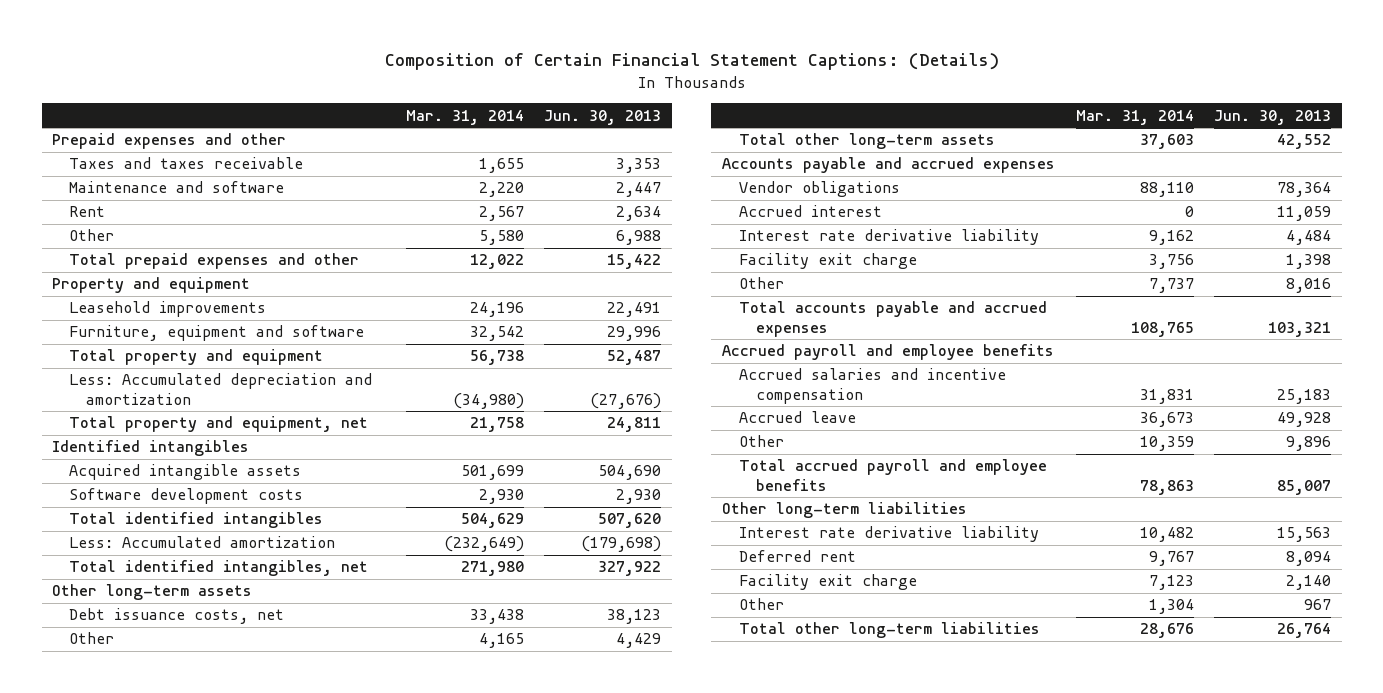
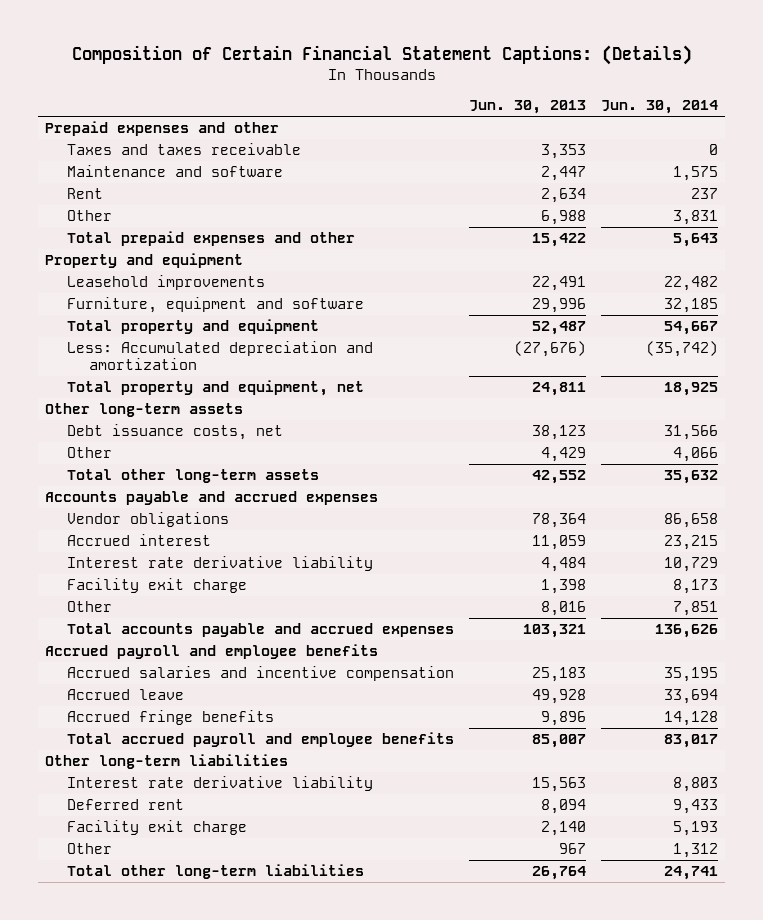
[405,109,524,125] Mar. 31, 2014 -> none
none -> [600,100,718,115] Jun. 30, 2014
[51,440,249,457] Identified intangibles -> none
[69,464,302,481] Acquired intangible assets -> none
[69,488,304,505] Software development costs -> none
[69,512,324,529] Total identified intangibles -> none
[69,536,336,549] Less: Accumulated amortization -> none
[69,560,369,577] Total identified intangibles, net -> none
[738,435,784,448] Other -> [67,709,275,725] Accrued fringe benefits

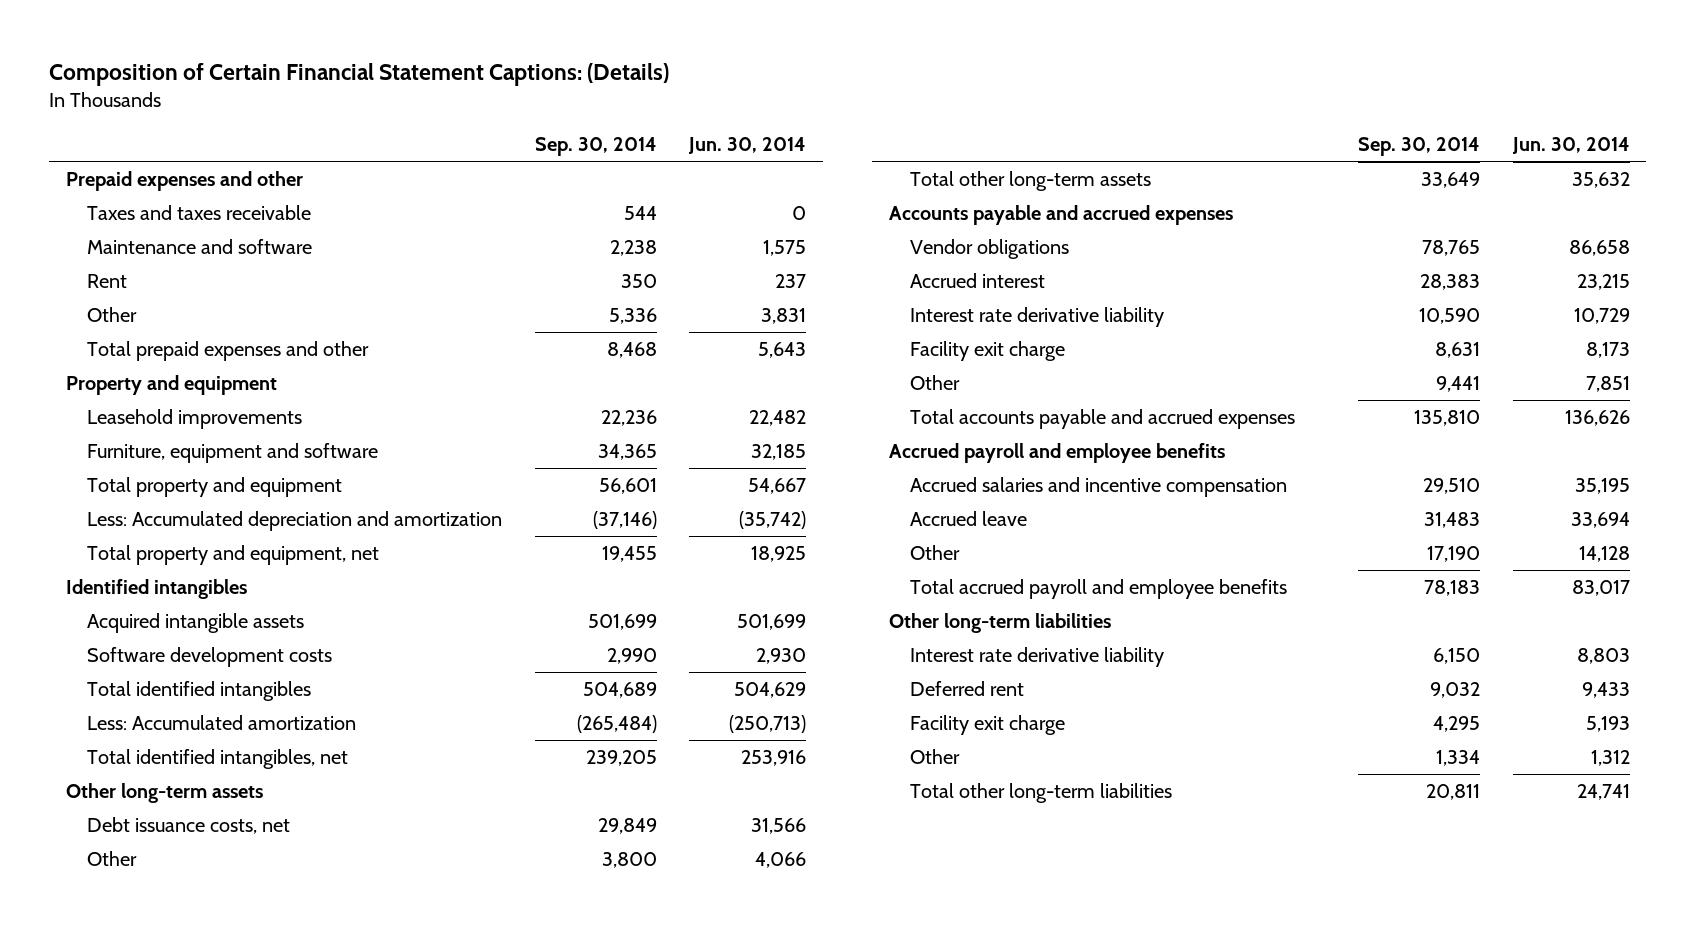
[469,100,587,115] Jun. 30, 2013 -> none
none -> [534,136,657,156] Sep. 30, 2014
none -> [65,579,247,600] Identified intangibles
none -> [86,613,304,634] Acquired intangible assets
none -> [86,647,332,668] Software development costs
none -> [86,681,311,702] Total identified intangibles
none -> [86,715,356,731] Less: Accumulated amortization
none -> [86,749,348,770] Total identified intangibles, net
[67,709,275,725] Accrued fringe benefits -> [910,545,961,561] Other

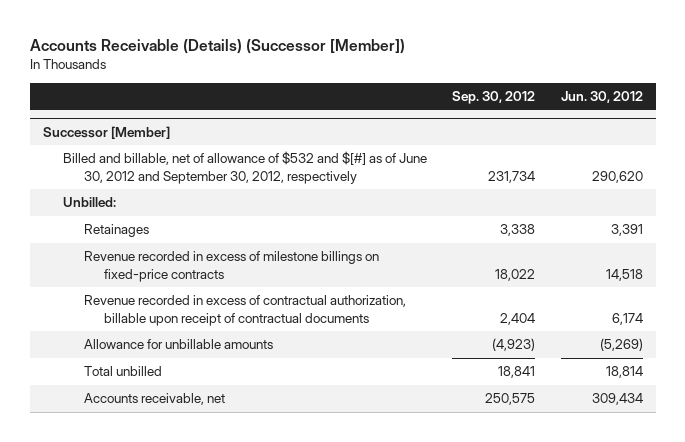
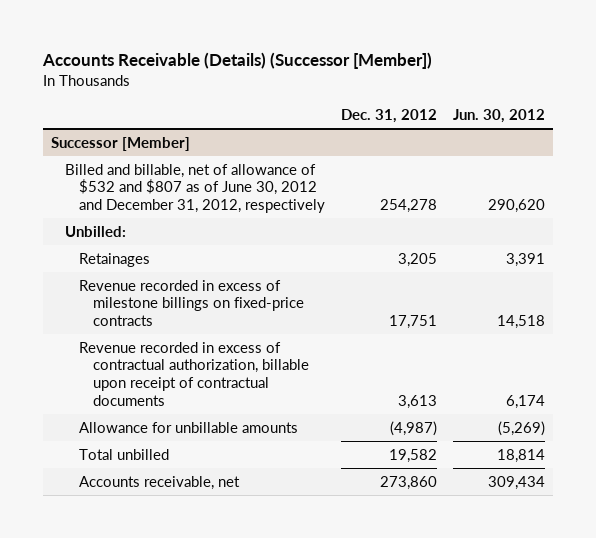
[452,90,536,104] Sep. 30, 2012 -> none
none -> [341,109,438,124] Dec. 31, 2012
[63,151,428,184] Billed and billable, net of allowance of $532 and $[#] as of June 30, 2012 and September 30, 2012, respectively -> [64,163,325,214] Billed and billable, net of allowance of $532 and $807 as of June 30, 2012 and December 31, 2012, respectively

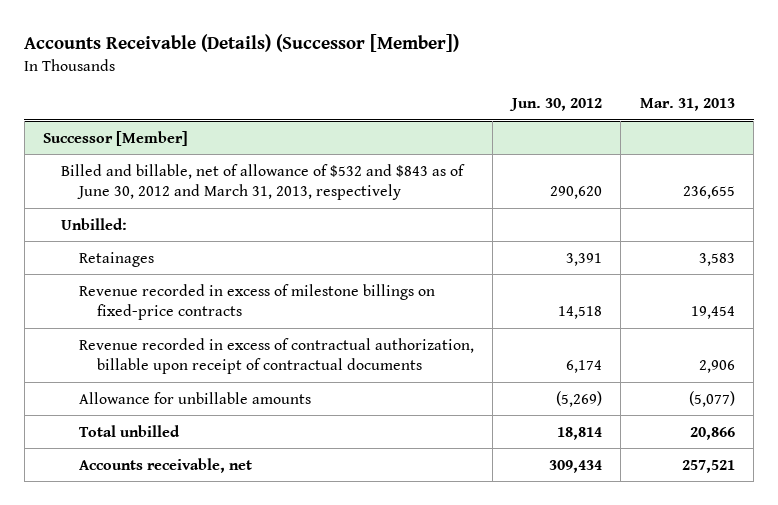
[341,109,438,124] Dec. 31, 2012 -> none
none -> [639,98,735,112] Mar. 31, 2013
[64,163,325,214] Billed and billable, net of allowance of $532 and $807 as of June 30, 2012 and December 31, 2012, respectively -> [61,163,466,201] Billed and billable, net of allowance of $532 and $843 as of June 30, 2012 and March 31, 2013, respectively

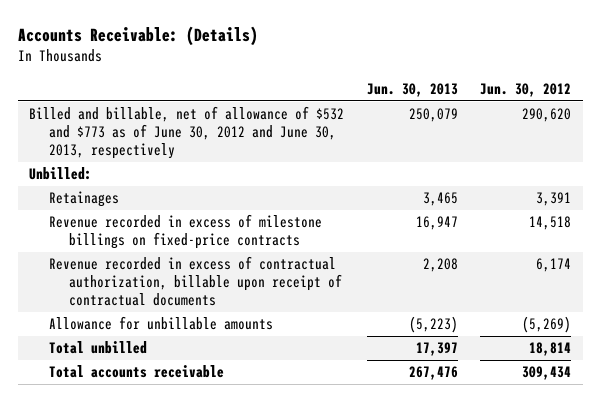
[24,33,460,52] Accounts Receivable (Details) (Successor [Member]) -> [17,25,258,46] Accounts Receivable: (Details)
[639,98,735,112] Mar. 31, 2013 -> none
none -> [366,82,458,97] Jun. 30, 2013
[43,130,189,146] Successor [Member] -> none
[61,163,466,201] Billed and billable, net of allowance of $532 and $843 as of June 30, 2012 and March 31, 2013, respectively -> [28,106,344,160] Billed and billable, net of allowance of $532 and $773 as of June 30, 2012 and June 30, 2013, respectively
[78,457,252,473] Accounts receivable, net -> [48,365,224,379] Total accounts receivable

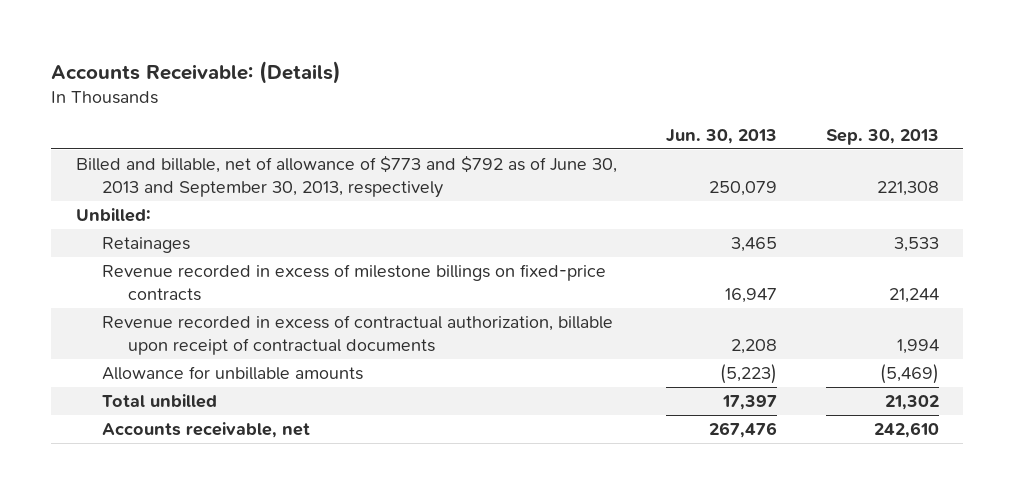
[480,82,572,97] Jun. 30, 2012 -> none
none -> [825,128,939,145] Sep. 30, 2013
[28,106,344,160] Billed and billable, net of allowance of $532 and $773 as of June 30, 2012 and June 30, 2013, respectively -> [75,155,617,199] Billed and billable, net of allowance of $773 and $792 as of June 30, 2013 and September 30, 2013, respectively
[48,365,224,379] Total accounts receivable -> [101,422,310,439] Accounts receivable, net

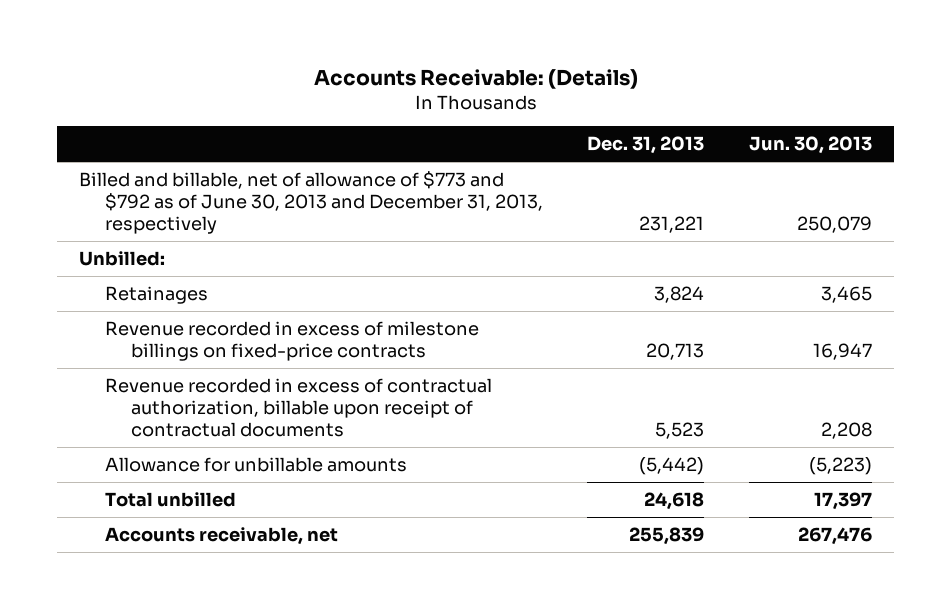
[825,128,939,145] Sep. 30, 2013 -> none
none -> [587,136,705,155] Dec. 31, 2013
[75,155,617,199] Billed and billable, net of allowance of $773 and $792 as of June 30, 2013 and September 30, 2013, respectively -> [79,171,543,235] Billed and billable, net of allowance of $773 and $792 as of June 30, 2013 and December 31, 2013, respectively

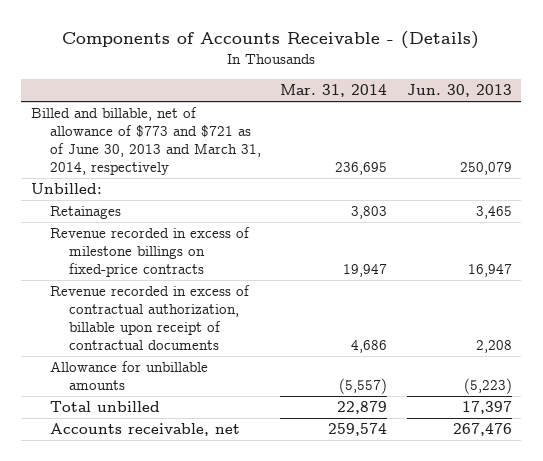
[313,68,638,89] Accounts Receivable: (Details) -> [62,31,480,50] Components of Accounts Receivable - (Details)
[587,136,705,155] Dec. 31, 2013 -> none
none -> [280,84,388,98] Mar. 31, 2014
[79,171,543,235] Billed and billable, net of allowance of $773 and $792 as of June 30, 2013 and December 31, 2013, respectively -> [31,107,262,175] Billed and billable, net of allowance of $773 and $721 as of June 30, 2013 and March 31, 2014, respectively

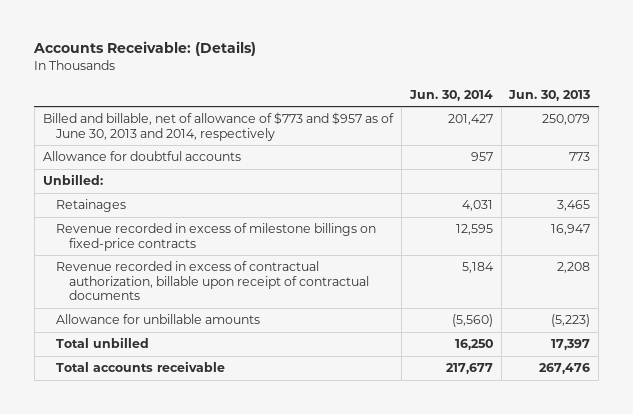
[62,31,480,50] Components of Accounts Receivable - (Details) -> [33,41,257,57] Accounts Receivable: (Details)
[280,84,388,98] Mar. 31, 2014 -> none
none -> [408,89,493,101] Jun. 30, 2014
[31,107,262,175] Billed and billable, net of allowance of $773 and $721 as of June 30, 2013 and March 31, 2014, respectively -> [42,112,394,141] Billed and billable, net of allowance of $773 and $957 as of June 30, 2013 and 2014, respectively
none -> [42,151,241,162] Allowance for doubtful accounts
[50,423,241,437] Accounts receivable, net -> [55,361,225,373] Total accounts receivable

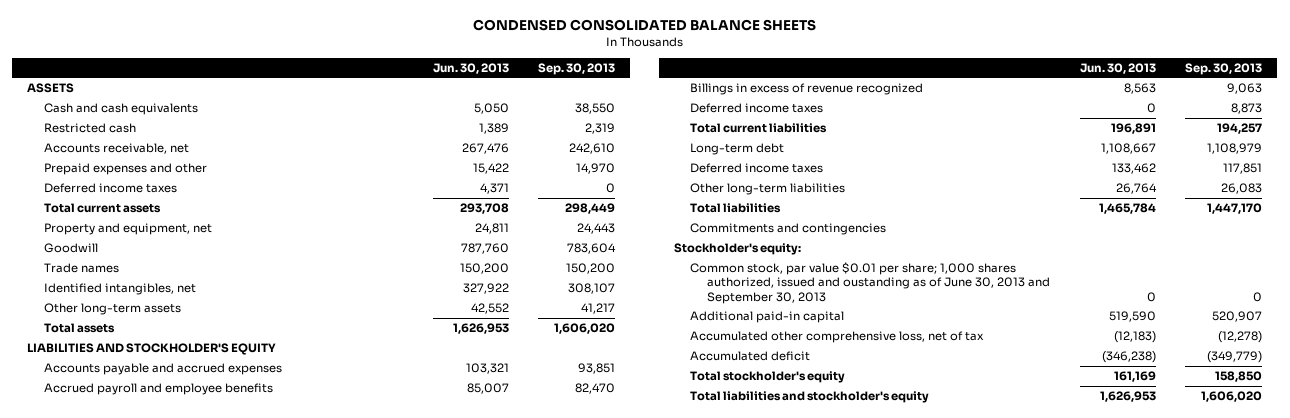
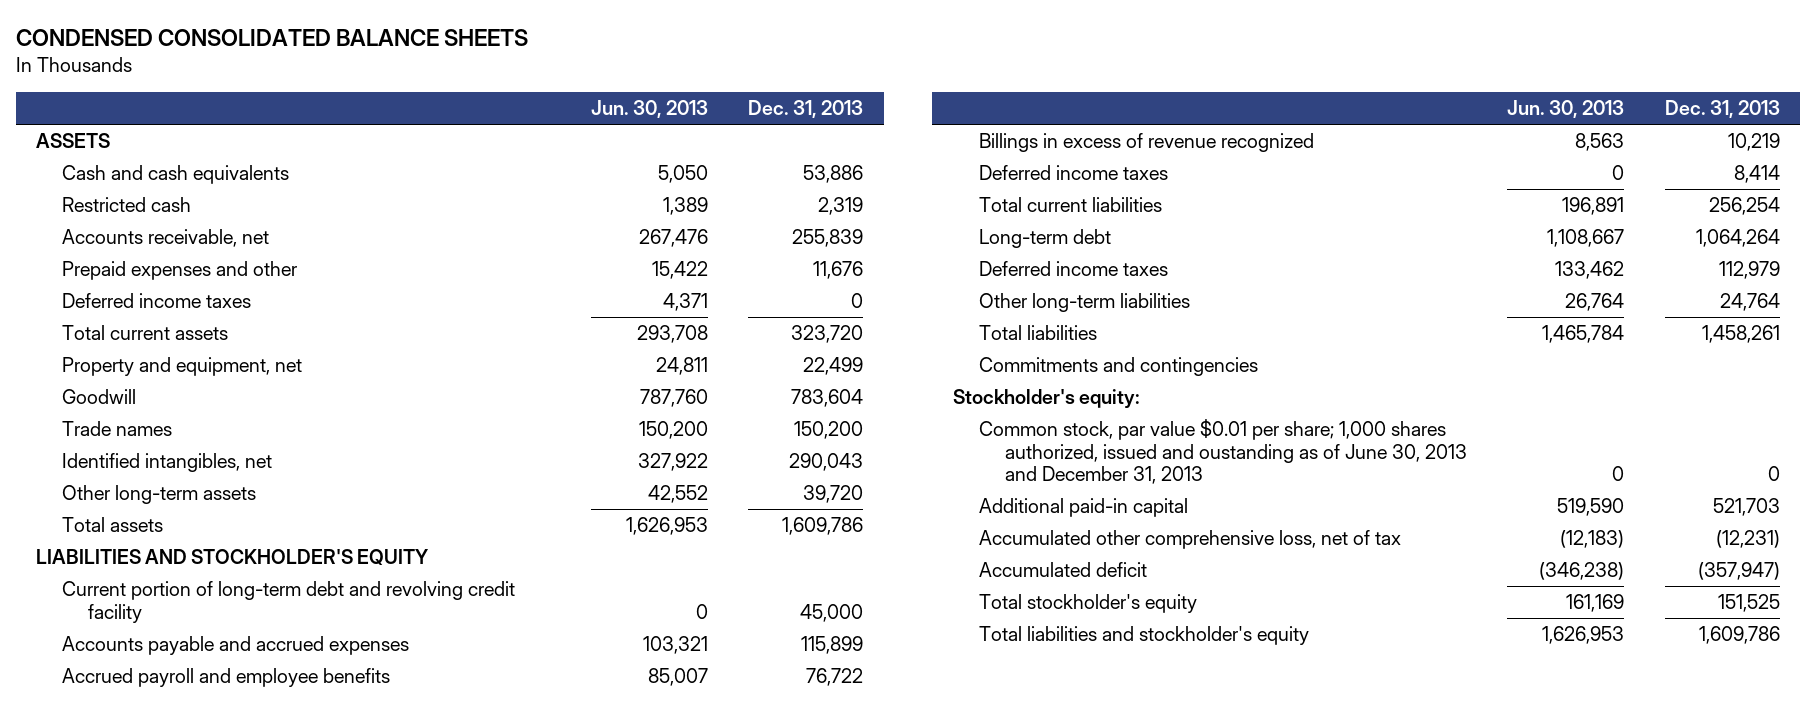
[538,62,616,75] Sep. 30, 2013 -> none
none -> [748,100,864,119] Dec. 31, 2013
none -> [62,581,516,623] Current portion of long-term debt and revolving credit facility
[690,262,1050,304] Common stock, par value $0.01 per share; 1,000 shares authorized, issued and oustanding as of June 30, 2013 and September 30, 2013 -> [978,419,1467,485] Common stock, par value $0.01 per share; 1,000 shares authorized, issued and oustanding as of June 30, 2013 and December 31, 2013

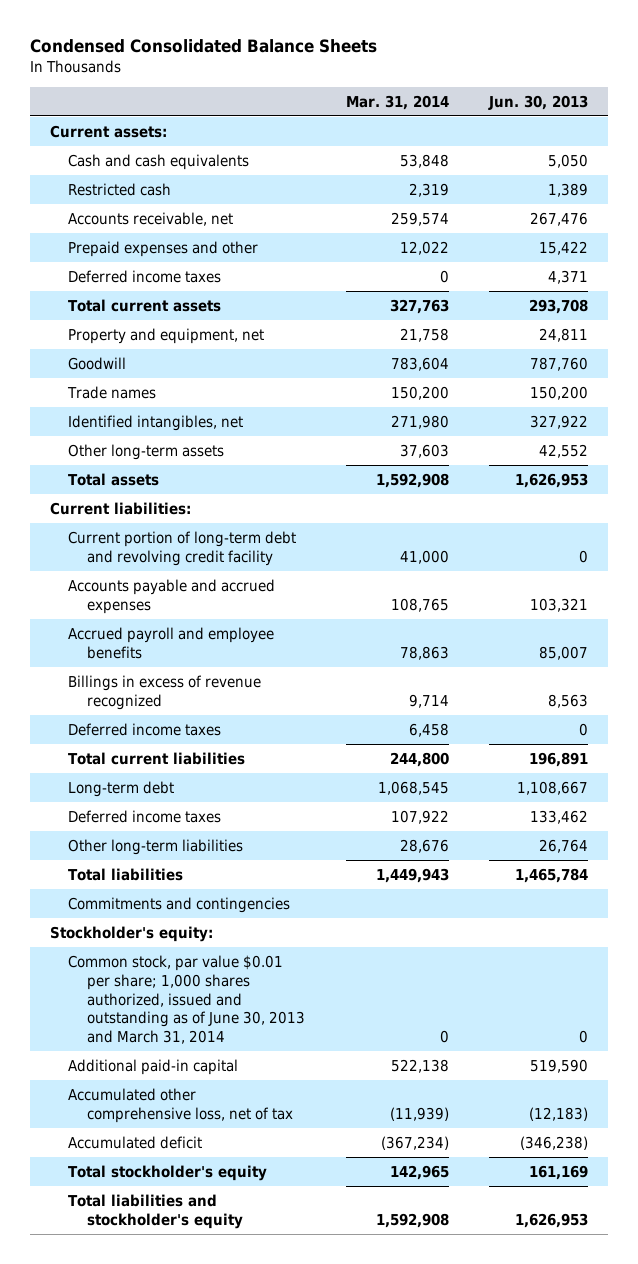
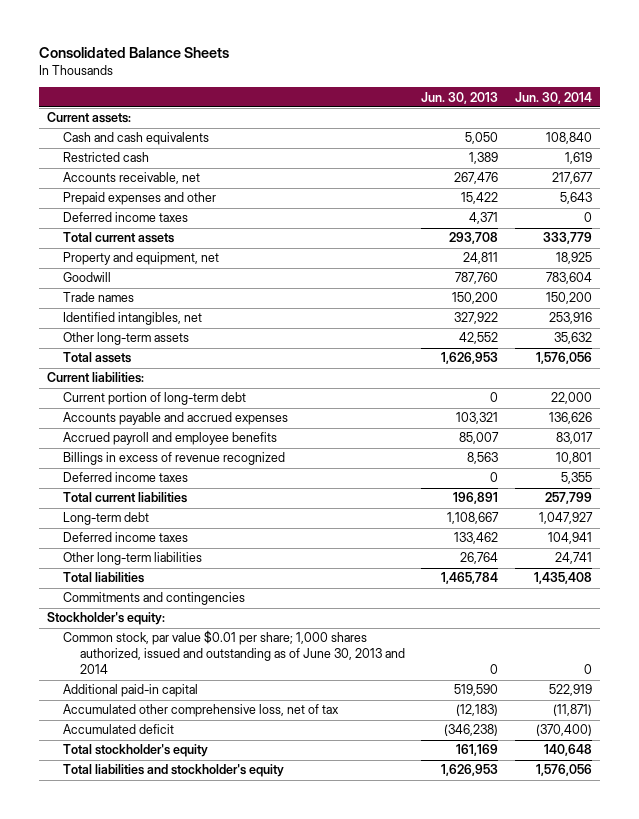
[29,39,377,54] Condensed Consolidated Balance Sheets -> [38,46,229,58] Consolidated Balance Sheets
[345,94,449,110] Mar. 31, 2014 -> none
none -> [514,91,592,104] Jun. 30, 2014
[68,530,297,566] Current portion of long-term debt and revolving credit facility -> [63,392,247,406] Current portion of long-term debt
[68,954,306,1045] Common stock, par value $0.01 per share; 1,000 shares authorized, issued and outstanding as of June 30, 2013 and March 31, 2014 -> [63,630,405,675] Common stock, par value $0.01 per share; 1,000 shares authorized, issued and outstanding as of June 30, 2013 and 2014

